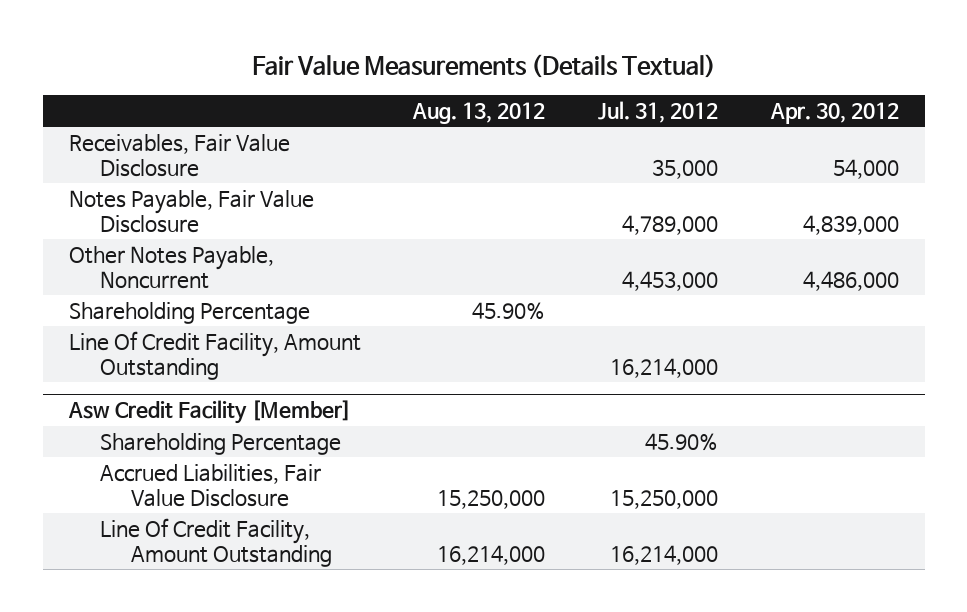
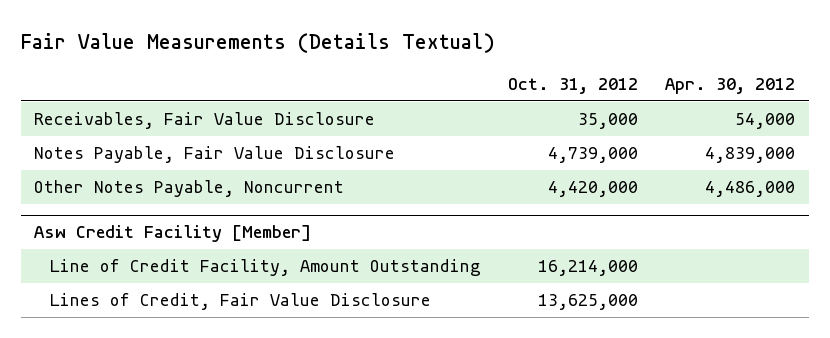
[412,101,546,124] Aug. 13, 2012 -> none
[598,100,719,123] Jul. 31, 2012 -> none
none -> [508,77,639,94] Oct. 31, 2012
[68,302,310,325] Shareholding Percentage -> none
[68,331,361,380] Line Of Credit Facility, Amount Outstanding -> none
[99,433,341,456] Shareholding Percentage -> none
[99,464,321,507] Accrued Liabilities, Fair Value Disclosure -> none
[99,518,333,567] Line Of Credit Facility, Amount Outstanding -> [50,259,482,277] Line of Credit Facility, Amount Outstanding
none -> [50,293,432,311] Lines of Credit, Fair Value Disclosure

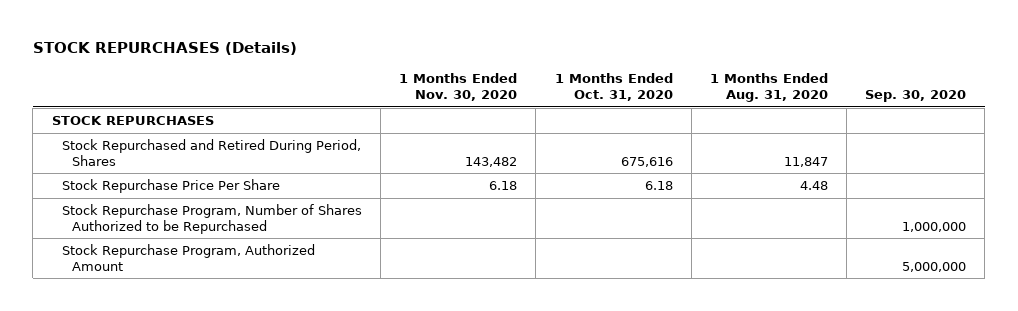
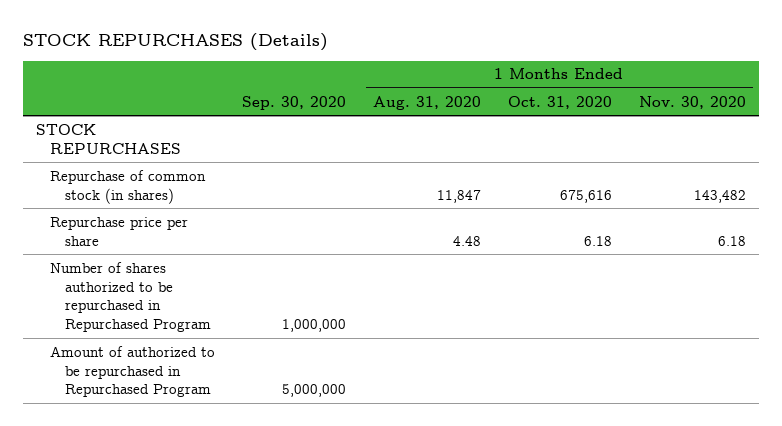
[61,139,361,166] Stock Repurchased and Retired During Period, Shares -> [50,169,207,204] Repurchase of common stock (in shares)
[61,179,280,194] Stock Repurchase Price Per Share -> [50,216,189,246] Repurchase price per share
[61,204,362,234] Stock Repurchase Program, Number of Shares Authorized to be Repurchased -> [50,261,211,333] Number of shares authorized to be repurchased in Repurchased Program
[61,244,315,271] Stock Repurchase Program, Authorized Amount -> [50,345,216,398] Amount of authorized to be repurchased in Repurchased Program

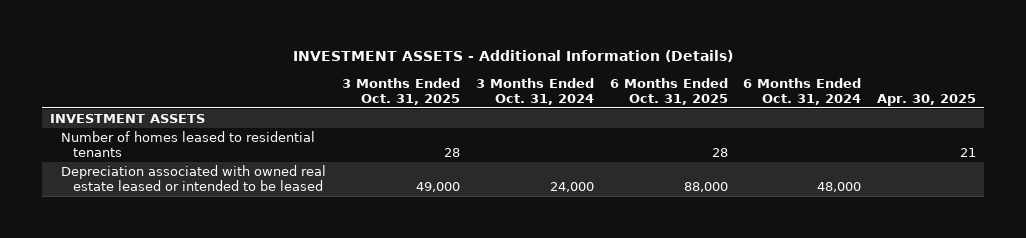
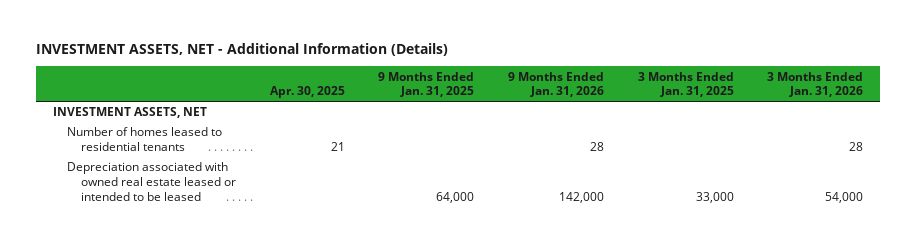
[292,50,733,63] INVESTMENT ASSETS - Additional Information (Details) -> [35,43,448,57] INVESTMENT ASSETS, NET - Additional Information (Details)
[342,77,461,105] 3 Months Ended Oct. 31, 2025 -> none
[475,77,594,105] 3 Months Ended Oct. 31, 2024 -> none
[609,77,728,105] 6 Months Ended Oct. 31, 2025 -> none
[743,77,862,105] 6 Months Ended Oct. 31, 2024 -> none
none -> [378,71,475,98] 9 Months Ended Jan. 31, 2025
none -> [507,71,604,98] 9 Months Ended Jan. 31, 2026
none -> [637,71,734,98] 3 Months Ended Jan. 31, 2025
none -> [767,71,864,98] 3 Months Ended Jan. 31, 2026
[49,114,205,124] INVESTMENT ASSETS -> [52,107,207,119] INVESTMENT ASSETS, NET

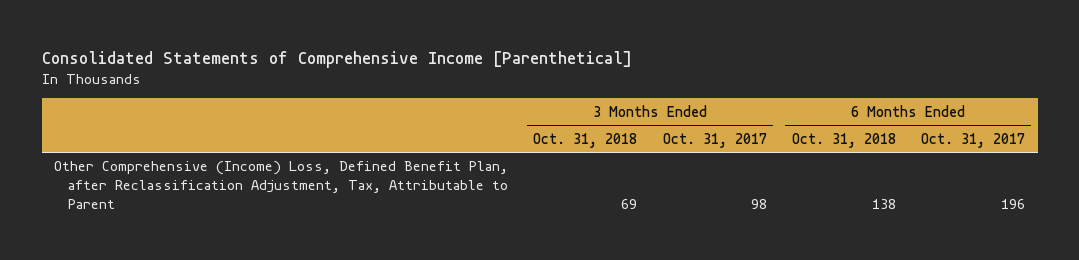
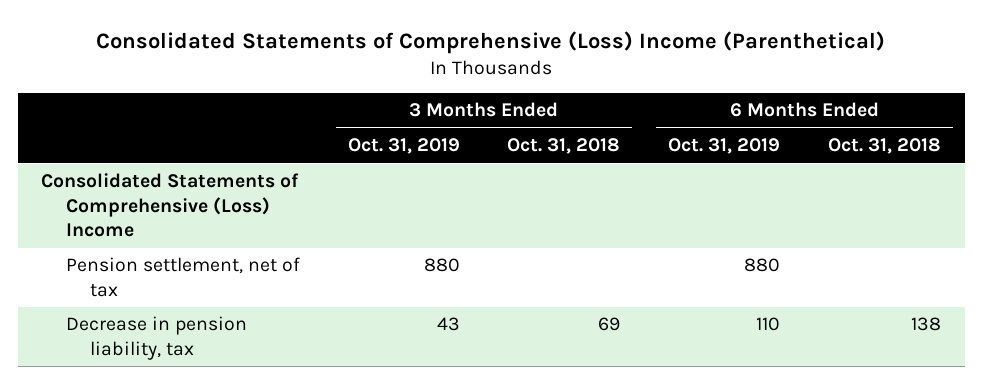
[41,51,632,69] Consolidated Statements of Comprehensive Income [Parenthetical] -> [96,30,886,54] Consolidated Statements of Comprehensive (Loss) Income (Parenthetical)
[662,132,767,148] Oct. 31, 2017 -> none
[920,132,1025,148] Oct. 31, 2017 -> none
none -> [347,138,460,155] Oct. 31, 2019
none -> [668,138,781,155] Oct. 31, 2019
none -> [41,173,300,238] Consolidated Statements of Comprehensive (Loss) Income
none -> [65,257,300,297] Pension settlement, net of tax
[54,161,509,210] Other Comprehensive (Income) Loss, Defined Benefit Plan, after Reclassification Adjustment, Tax, Attributable to Parent -> [65,316,247,360] Decrease in pension liability, tax

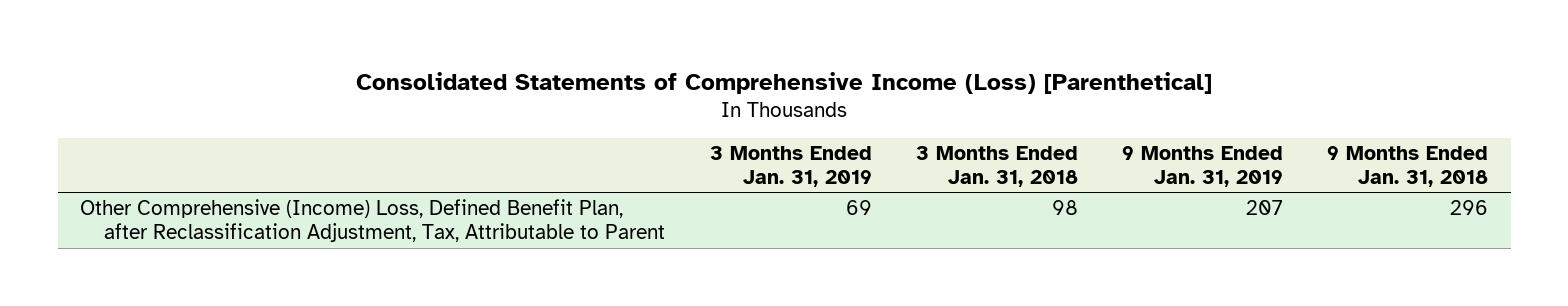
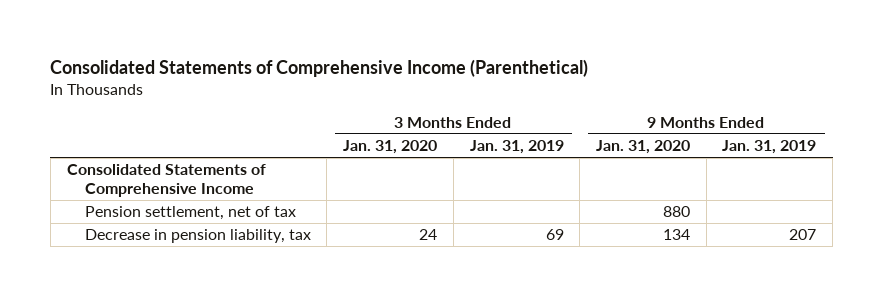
[356,71,1213,94] Consolidated Statements of Comprehensive Income (Loss) [Parenthetical] -> [50,59,589,78] Consolidated Statements of Comprehensive Income (Parenthetical)
[915,145,1078,188] 3 Months Ended Jan. 31, 2018 -> none
[1327,145,1489,188] 9 Months Ended Jan. 31, 2018 -> none
none -> [343,140,438,155] Jan. 31, 2020
none -> [596,140,691,155] Jan. 31, 2020
none -> [66,164,266,198] Consolidated Statements of Comprehensive Income
none -> [84,206,296,221] Pension settlement, net of tax
[80,199,666,243] Other Comprehensive (Income) Loss, Defined Benefit Plan, after Reclassification Adjustment, Tax, Attributable to Parent -> [84,229,311,244] Decrease in pension liability, tax

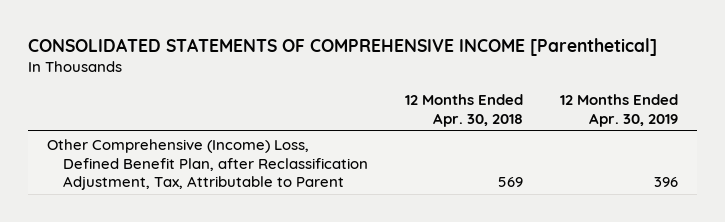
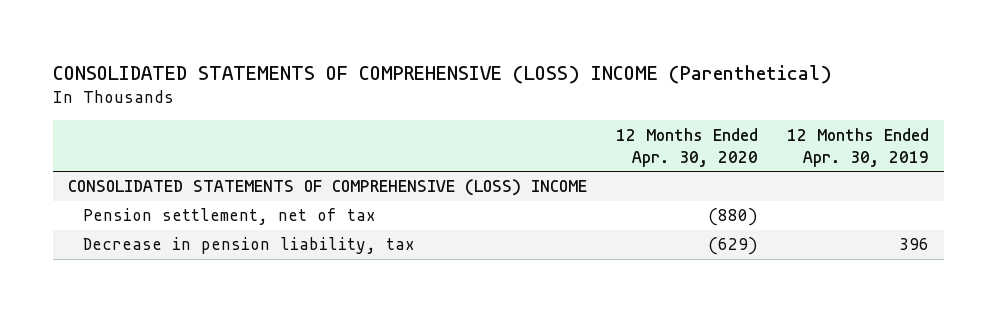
[27,37,657,56] CONSOLIDATED STATEMENTS OF COMPREHENSIVE INCOME [Parenthetical] -> [53,64,833,84] CONSOLIDATED STATEMENTS OF COMPREHENSIVE (LOSS) INCOME (Parenthetical)
[405,93,524,127] 12 Months Ended Apr. 30, 2018 -> none
none -> [615,127,758,167] 12 Months Ended Apr. 30, 2020
none -> [67,179,587,197] CONSOLIDATED STATEMENTS OF COMPREHENSIVE (LOSS) INCOME
none -> [82,208,376,226] Pension settlement, net of tax
[46,138,369,191] Other Comprehensive (Income) Loss, Defined Benefit Plan, after Reclassification Adjustment, Tax, Attributable to Parent -> [82,237,415,255] Decrease in pension liability, tax

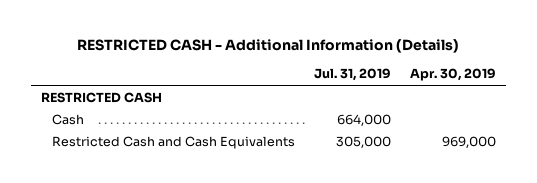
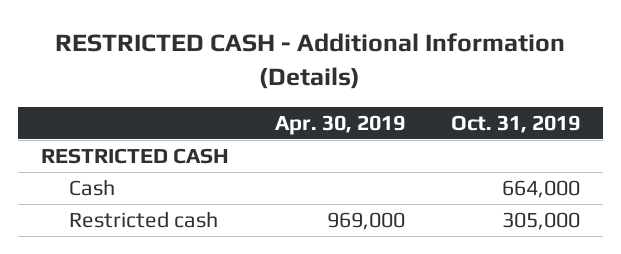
[314,68,392,82] Jul. 31, 2019 -> none
none -> [450,114,580,133] Oct. 31, 2019
[52,135,296,149] Restricted Cash and Cash Equivalents -> [69,210,219,228] Restricted cash

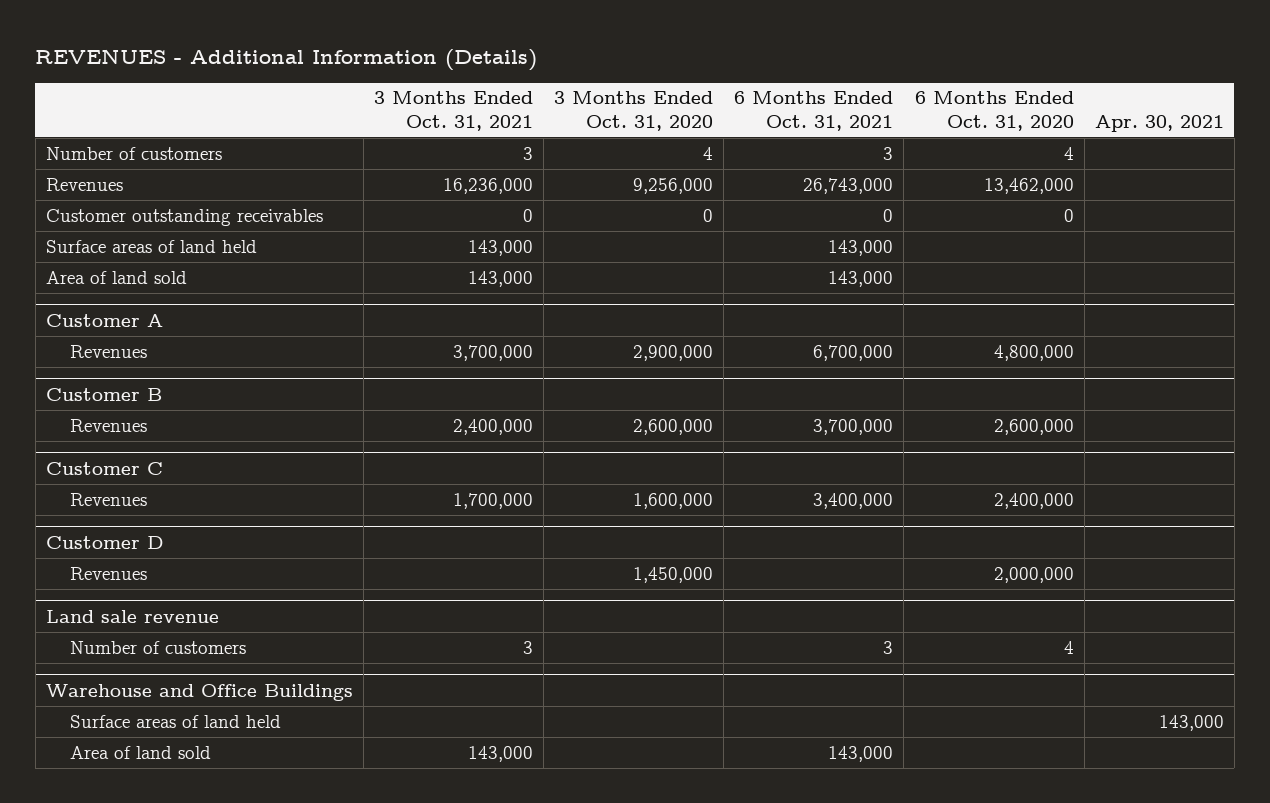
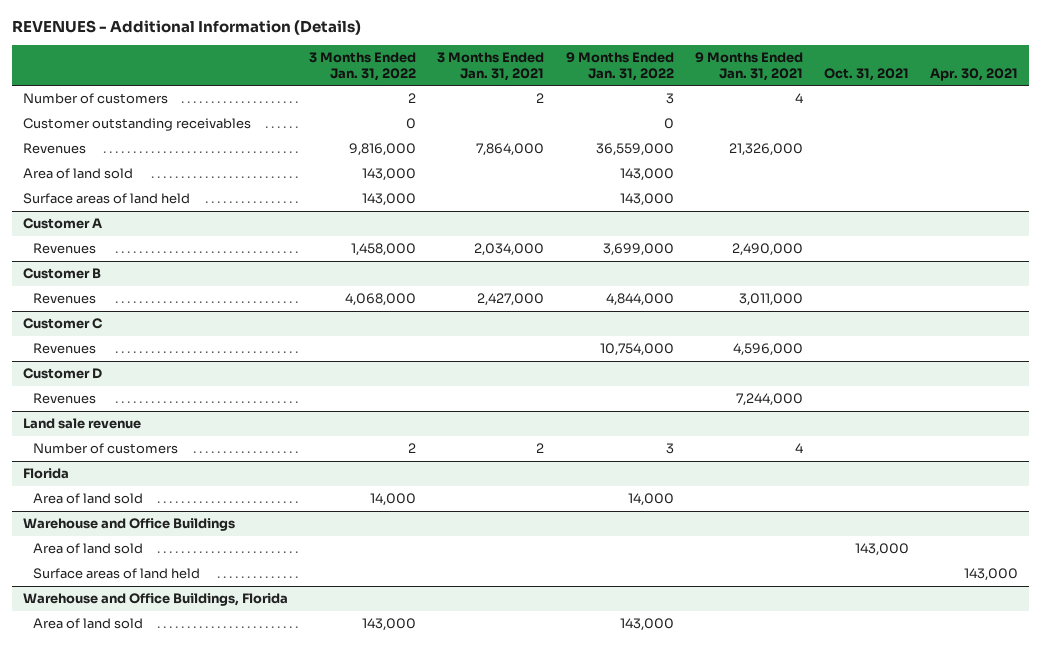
[374,91,534,131] 3 Months Ended Oct. 31, 2021 -> none
[554,91,714,131] 3 Months Ended Oct. 31, 2020 -> none
[734,91,894,131] 6 Months Ended Oct. 31, 2021 -> none
[914,91,1074,131] 6 Months Ended Oct. 31, 2020 -> none
none -> [309,51,417,81] 3 Months Ended Jan. 31, 2022
none -> [437,51,545,81] 3 Months Ended Jan. 31, 2021
none -> [565,51,674,81] 9 Months Ended Jan. 31, 2022
none -> [694,51,803,81] 9 Months Ended Jan. 31, 2021
none -> [823,67,909,81] Oct. 31, 2021
[45,177,123,191] Revenues -> [22,142,86,154] Revenues
[45,239,257,253] Surface areas of land held -> [22,192,190,204] Surface areas of land held
none -> [22,467,69,479] Florida
none -> [33,492,144,504] Area of land sold
[69,714,281,728] Surface areas of land held -> [33,567,201,579] Surface areas of land held
none -> [22,592,288,606] Warehouse and Office Buildings, Florida
none -> [33,617,144,629] Area of land sold

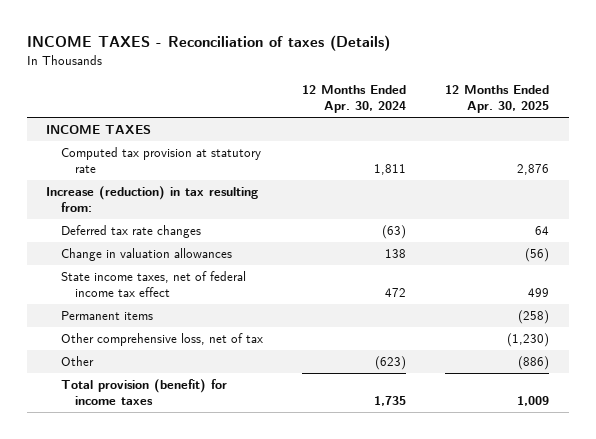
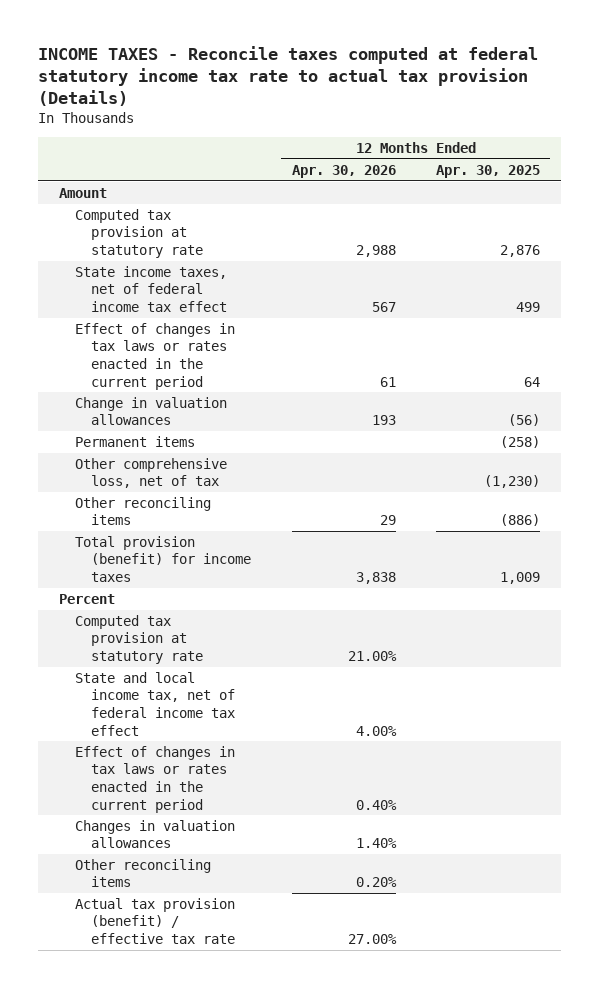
[26,35,390,52] INCOME TAXES - Reconciliation of taxes (Details) -> [38,46,539,107] INCOME TAXES - Reconcile taxes computed at federal statutory income tax rate to actual tax provision (Details)
[302,85,407,114] 12 Months Ended Apr. 30, 2024 -> none
none -> [291,164,396,178] Apr. 30, 2026
[46,124,152,135] INCOME TAXES -> none
none -> [58,187,107,198] Amount
[46,186,259,213] Increase (reduction) in tax resulting from: -> none
[60,225,201,239] Deferred tax rate changes -> none
none -> [74,322,235,390] Effect of changes in tax laws or rates enacted in the current period
[60,248,232,262] Change in valuation allowances -> [74,396,227,426] Change in valuation allowances
[60,356,94,367] Other -> [74,496,211,526] Other reconciling items
none -> [58,593,115,604] Percent
none -> [74,614,204,664] Computed tax provision at statutory rate
none -> [74,671,236,736] State and local income tax, net of federal income tax effect
none -> [74,745,235,813] Effect of changes in tax laws or rates enacted in the current period
none -> [74,819,235,849] Changes in valuation allowances
none -> [74,858,211,888] Other reconciling items
none -> [74,897,236,944] Actual tax provision (benefit) / effective tax rate

